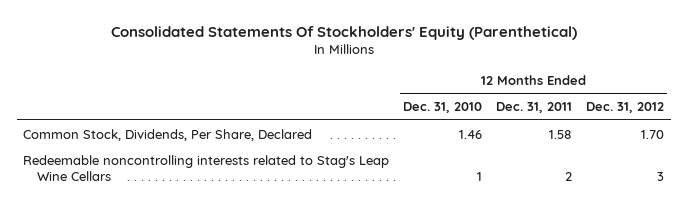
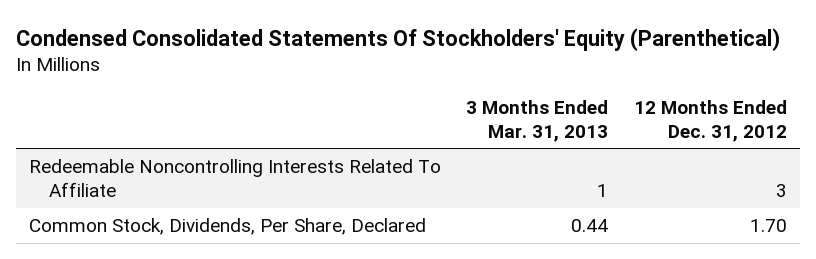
[110,25,577,40] Consolidated Statements Of Stockholders' Equity (Parenthetical) -> [16,27,781,51] Condensed Consolidated Statements Of Stockholders' Equity (Parenthetical)
[403,102,483,114] Dec. 31, 2010 -> none
[496,102,573,114] Dec. 31, 2011 -> none
none -> [466,99,609,142] 3 Months Ended Mar. 31, 2013
none -> [29,158,442,198] Redeemable Noncontrolling Interests Related To Affiliate
[23,154,390,182] Redeemable noncontrolling interests related to Stag's Leap Wine Cellars -> none

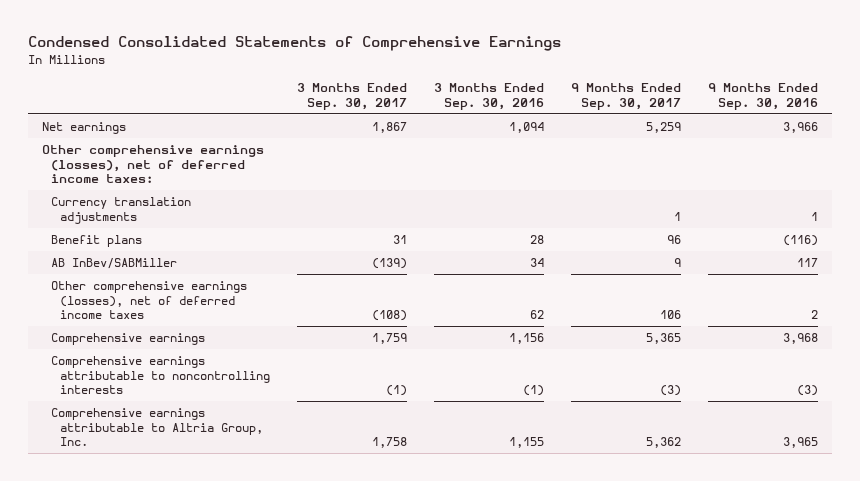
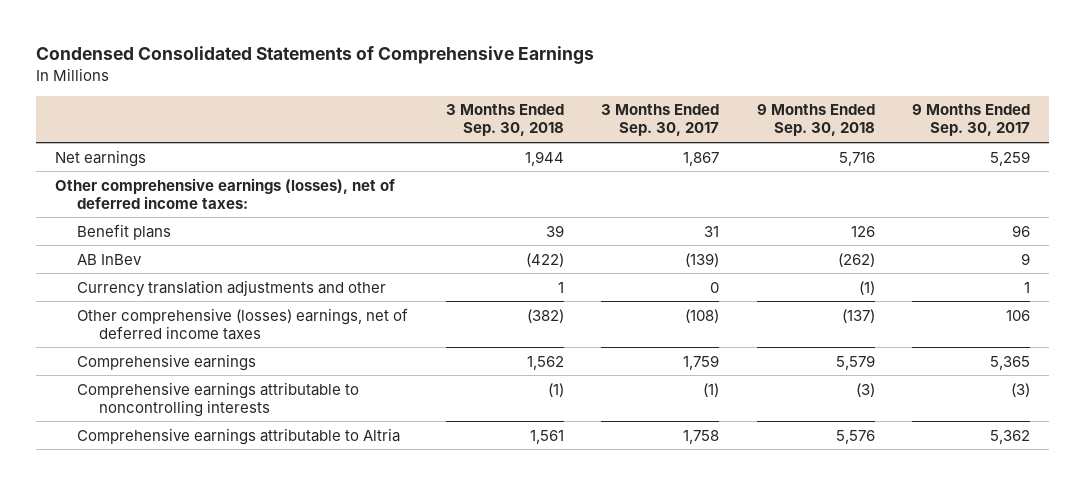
[434,83,545,110] 3 Months Ended Sep. 30, 2016 -> none
[708,83,819,110] 9 Months Ended Sep. 30, 2016 -> none
none -> [445,104,564,137] 3 Months Ended Sep. 30, 2018
none -> [756,104,875,137] 9 Months Ended Sep. 30, 2018
[51,197,192,224] Currency translation adjustments -> none
[51,258,178,270] AB InBev/SABMiller -> [76,253,142,265] AB InBev
none -> [76,279,386,297] Currency translation adjustments and other
[51,281,248,319] Other comprehensive earnings (losses), net of deferred income taxes -> [76,307,408,340] Other comprehensive (losses) earnings, net of deferred income taxes
[51,408,264,446] Comprehensive earnings attributable to Altria Group, Inc. -> [76,427,400,445] Comprehensive earnings attributable to Altria

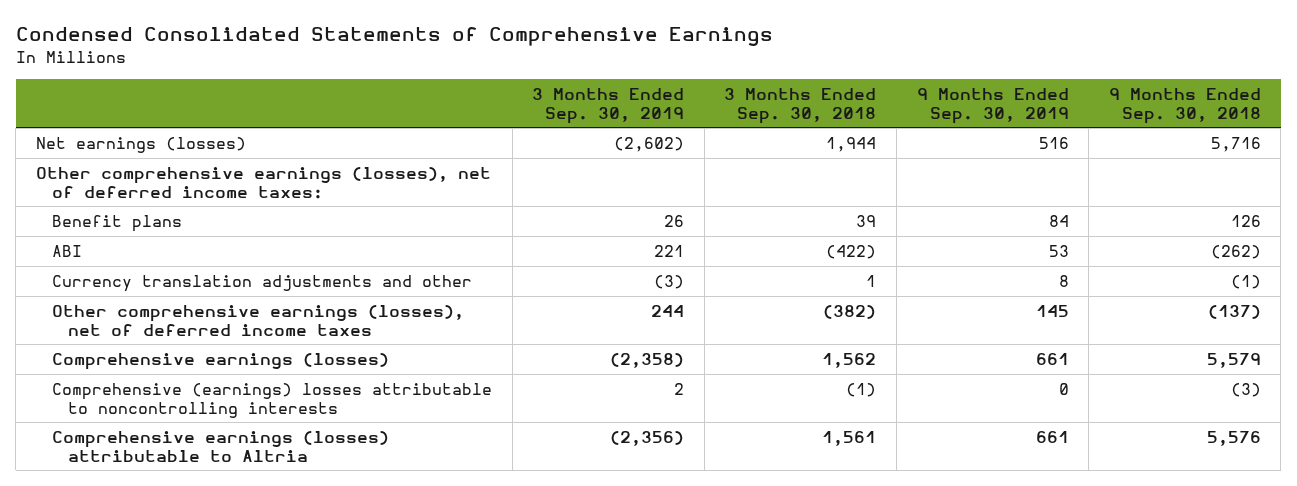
[601,104,720,137] 3 Months Ended Sep. 30, 2017 -> none
[912,104,1031,137] 9 Months Ended Sep. 30, 2017 -> none
none -> [532,87,685,124] 3 Months Ended Sep. 30, 2019
none -> [916,87,1069,124] 9 Months Ended Sep. 30, 2019
[55,149,147,167] Net earnings -> [35,136,246,153] Net earnings (losses)
[76,253,142,265] AB InBev -> [52,244,83,257] ABI
[76,307,408,340] Other comprehensive (losses) earnings, net of deferred income taxes -> [52,304,465,336] Other comprehensive earnings (losses), net of deferred income taxes
[76,353,256,371] Comprehensive earnings -> [52,352,390,370] Comprehensive earnings (losses)
[76,381,359,417] Comprehensive earnings attributable to noncontrolling interests -> [52,382,493,418] Comprehensive (earnings) losses attributable to noncontrolling interests
[76,427,400,445] Comprehensive earnings attributable to Altria -> [52,430,390,462] Comprehensive earnings (losses) attributable to Altria

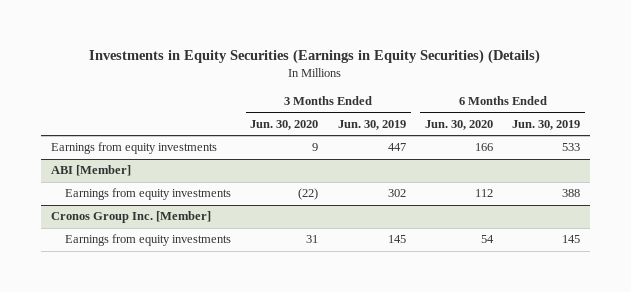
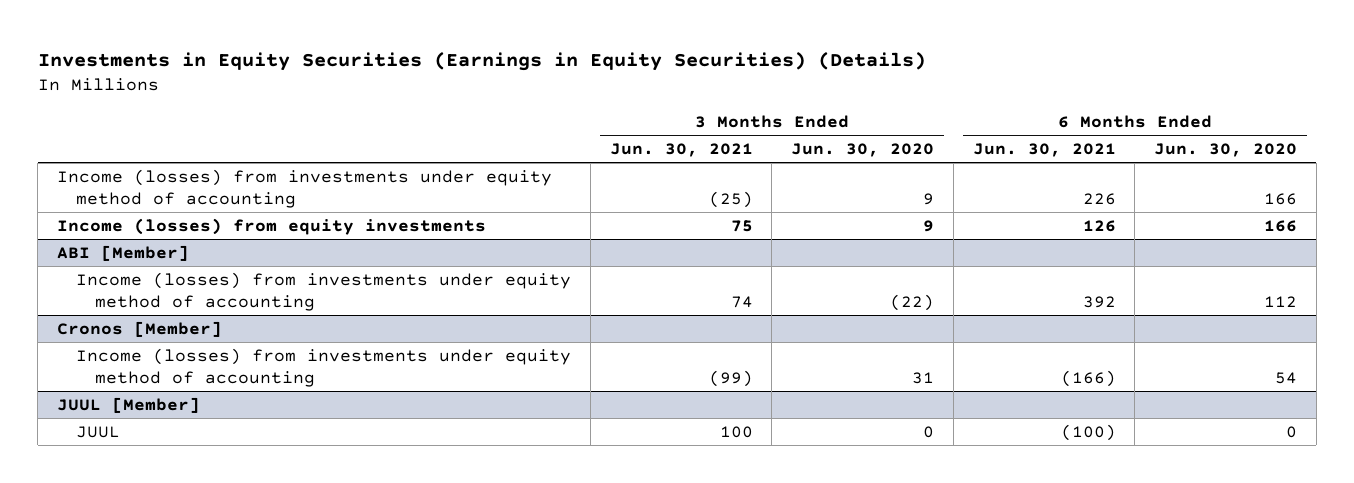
[337,120,406,131] Jun. 30, 2019 -> none
[512,120,581,131] Jun. 30, 2019 -> none
none -> [609,143,753,158] Jun. 30, 2021
none -> [972,143,1116,158] Jun. 30, 2021
[50,142,217,155] Earnings from equity investments -> [57,168,553,208] Income (losses) from investments under equity method of accounting
none -> [57,217,487,235] Income (losses) from equity investments
[65,188,232,201] Earnings from equity investments -> [76,271,572,311] Income (losses) from investments under equity method of accounting
[50,211,211,224] Cronos Group Inc. [Member] -> [57,320,223,337] Cronos [Member]
[65,234,232,247] Earnings from equity investments -> [76,347,572,387] Income (losses) from investments under equity method of accounting
none -> [57,396,201,413] JUUL [Member]
none -> [76,425,121,438] JUUL

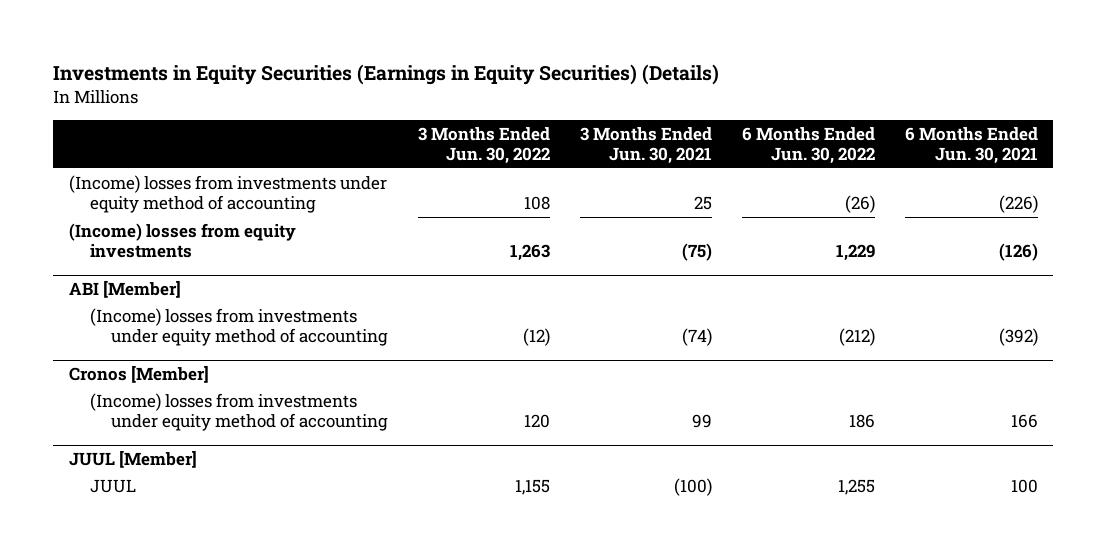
[791,143,935,158] Jun. 30, 2020 -> none
[1154,143,1298,158] Jun. 30, 2020 -> none
none -> [417,126,550,165] 3 Months Ended Jun. 30, 2022
none -> [741,126,875,165] 6 Months Ended Jun. 30, 2022
[57,168,553,208] Income (losses) from investments under equity method of accounting -> [68,174,387,214] (Income) losses from investments under equity method of accounting
[708,190,753,208] (25) -> [693,196,712,211] 25
[1082,192,1116,205] 226 -> [999,195,1039,214] (226)
[57,217,487,235] Income (losses) from equity investments -> [68,222,296,259] (Income) losses from equity investments
[730,219,753,232] 75 -> [681,243,712,262] (75)
[1082,219,1116,232] 126 -> [999,243,1039,262] (126)
[76,271,572,311] Income (losses) from investments under equity method of accounting -> [89,307,388,347] (Income) losses from investments under equity method of accounting
[730,295,753,308] 74 -> [681,328,712,347] (74)
[1082,295,1116,308] 392 -> [999,328,1039,347] (392)
[76,347,572,387] Income (losses) from investments under equity method of accounting -> [89,392,388,432] (Income) losses from investments under equity method of accounting
[708,369,753,387] (99) -> [691,414,712,429] 99
[1060,369,1116,387] (166) -> [1011,414,1039,429] 166
[719,425,753,438] 100 -> [673,477,712,496] (100)
[1060,423,1116,441] (100) -> [1011,478,1039,493] 100

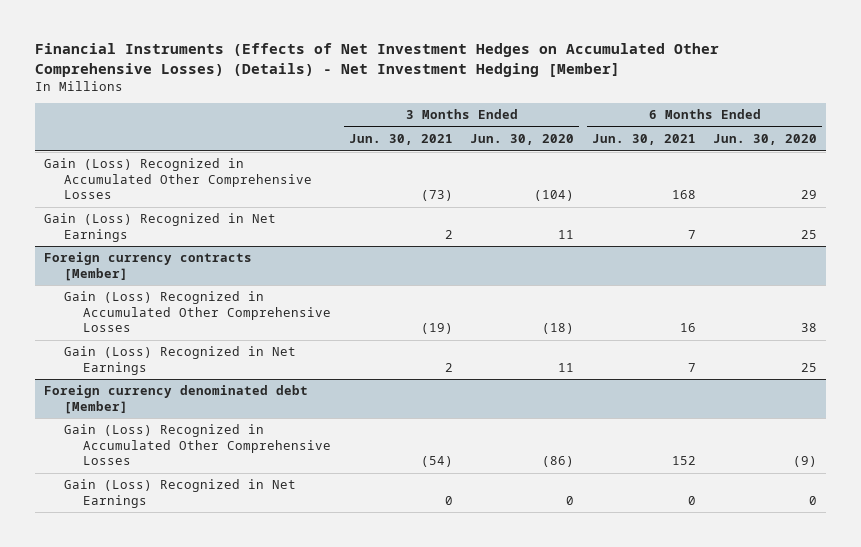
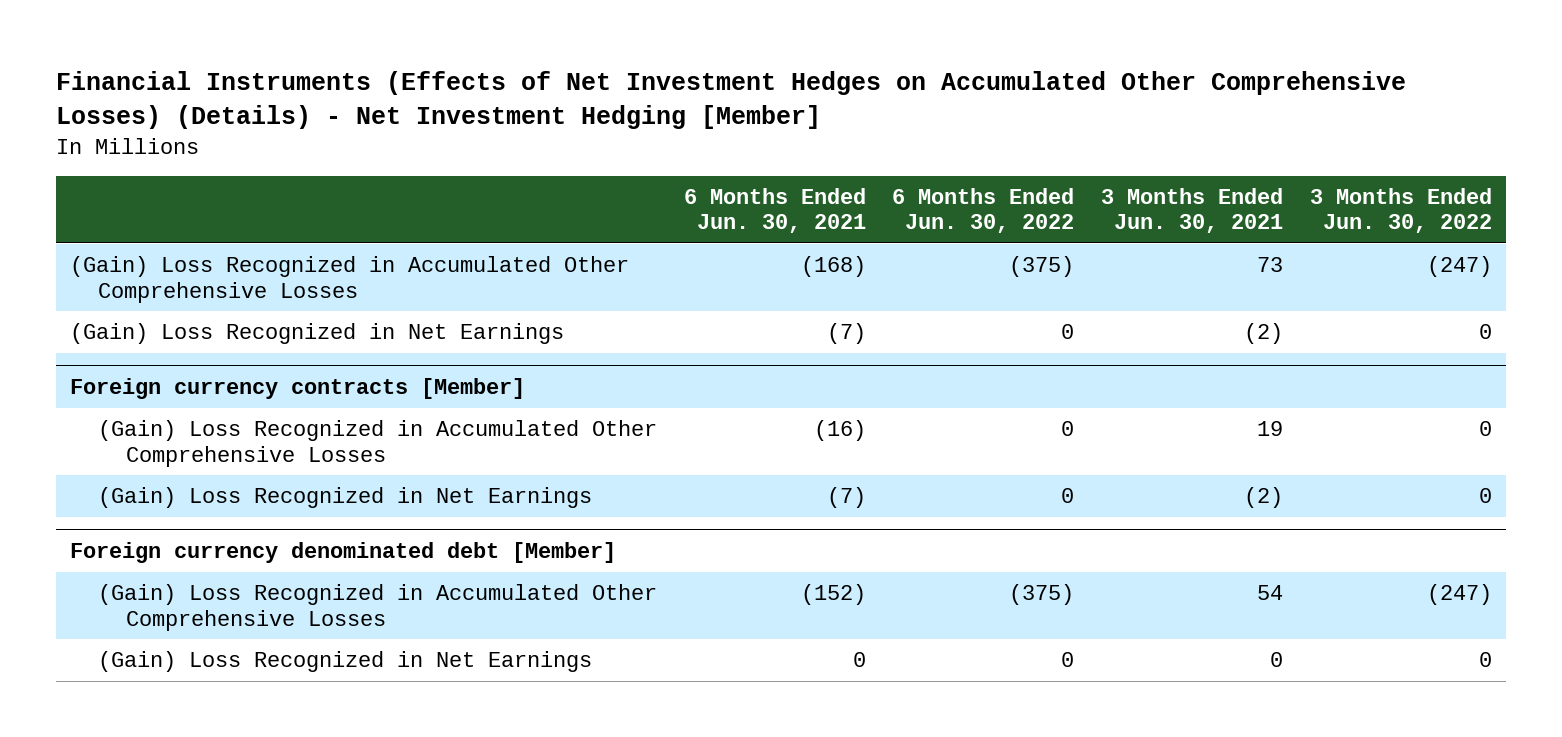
[470,134,575,146] Jun. 30, 2020 -> none
[713,134,818,146] Jun. 30, 2020 -> none
none -> [892,187,1075,234] 6 Months Ended Jun. 30, 2022
none -> [1310,187,1493,234] 3 Months Ended Jun. 30, 2022
[43,158,312,200] Gain (Loss) Recognized in Accumulated Other Comprehensive Losses -> [69,256,629,303] (Gain) Loss Recognized in Accumulated Other Comprehensive Losses
[420,190,453,202] (73) -> [1257,257,1284,273] 73
[671,190,696,200] 168 -> [800,256,866,278] (168)
[43,213,276,242] Gain (Loss) Recognized in Net Earnings -> [69,323,564,345] (Gain) Loss Recognized in Net Earnings
[444,229,453,239] 2 -> [1244,323,1284,345] (2)
[687,229,696,239] 7 -> [826,323,866,345] (7)
[63,291,332,333] Gain (Loss) Recognized in Accumulated Other Comprehensive Losses -> [97,420,657,467] (Gain) Loss Recognized in Accumulated Other Comprehensive Losses
[420,323,453,335] (19) -> [1257,421,1284,437] 19
[679,323,696,333] 16 -> [813,420,866,442] (16)
[63,346,296,375] Gain (Loss) Recognized in Net Earnings -> [97,487,592,509] (Gain) Loss Recognized in Net Earnings
[444,362,453,372] 2 -> [1244,487,1284,509] (2)
[687,362,696,372] 7 -> [826,487,866,509] (7)
[63,424,332,466] Gain (Loss) Recognized in Accumulated Other Comprehensive Losses -> [97,584,657,631] (Gain) Loss Recognized in Accumulated Other Comprehensive Losses
[420,456,453,468] (54) -> [1257,585,1284,601] 54
[671,456,696,466] 152 -> [800,584,866,606] (152)
[63,479,296,508] Gain (Loss) Recognized in Net Earnings -> [97,651,592,673] (Gain) Loss Recognized in Net Earnings

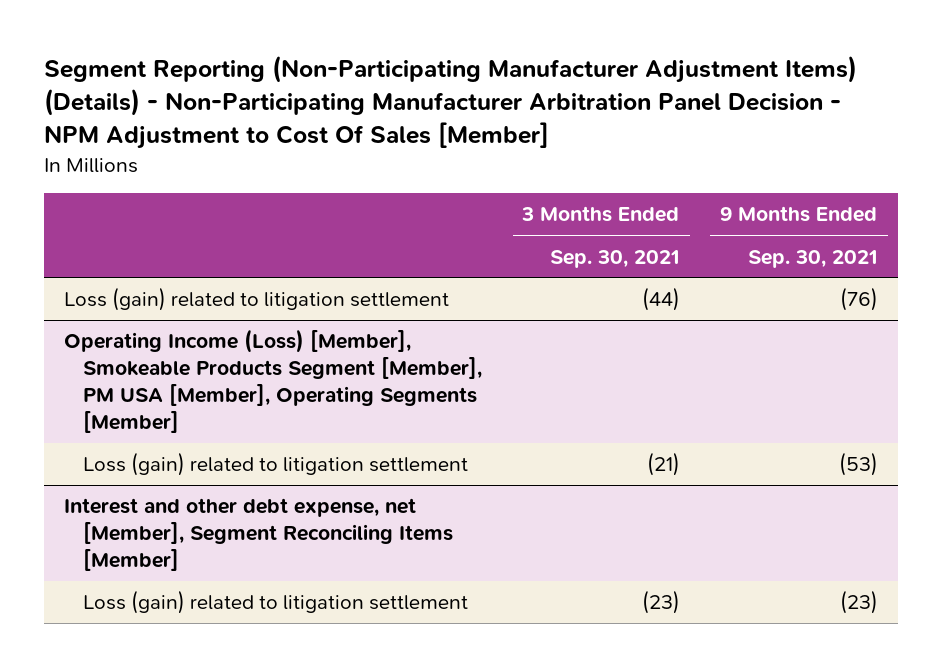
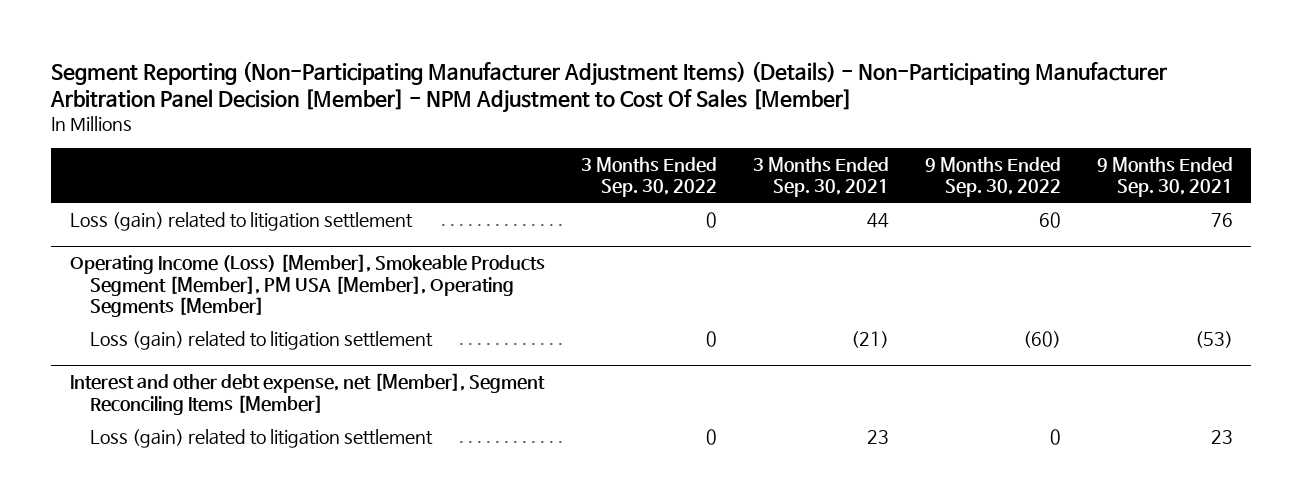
[43,54,857,149] Segment Reporting (Non-Participating Manufacturer Adjustment Items) (Details) - Non-Participating Manufacturer Arbitration Panel Decision - NPM Adjustment to Cost Of Sales [Member] -> [50,60,1168,114] Segment Reporting (Non-Participating Manufacturer Adjustment Items) (Details) - Non-Participating Manufacturer Arbitration Panel Decision [Member] - NPM Adjustment to Cost Of Sales [Member]
none -> [580,156,717,198] 3 Months Ended Sep. 30, 2022
none -> [925,156,1062,198] 9 Months Ended Sep. 30, 2022
[641,287,680,312] (44) -> [866,212,889,228] 44
[839,287,878,312] (76) -> [1211,212,1234,227] 76
[641,590,680,615] (23) -> [866,429,889,444] 23
[839,590,878,615] (23) -> [1211,429,1234,444] 23

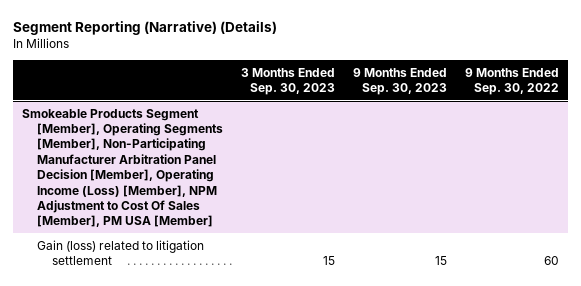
[50,60,1168,114] Segment Reporting (Non-Participating Manufacturer Adjustment Items) (Details) - Non-Participating Manufacturer Arbitration Panel Decision [Member] - NPM Adjustment to Cost Of Sales [Member] -> [13,20,278,35] Segment Reporting (Narrative) (Details)
[580,156,717,198] 3 Months Ended Sep. 30, 2022 -> none
[752,156,889,198] 3 Months Ended Sep. 30, 2021 -> none
[1097,156,1234,198] 9 Months Ended Sep. 30, 2021 -> none
none -> [241,67,336,96] 3 Months Ended Sep. 30, 2023
none -> [353,67,448,96] 9 Months Ended Sep. 30, 2023
[69,254,545,317] Operating Income (Loss) [Member], Smokeable Products Segment [Member], PM USA [Member], Operating Segments [Member] -> none
[89,330,433,350] Loss (gain) related to litigation settlement -> none
[69,373,545,415] Interest and other debt expense, net [Member], Segment Reconciling Items [Member] -> none
[89,428,433,448] Loss (gain) related to litigation settlement -> none
none -> [22,108,224,228] Smokeable Products Segment [Member], Operating Segments [Member], Non-Participating Manufacturer Arbitration Panel Decision [Member], Operating Income (Loss) [Member], NPM Adjustment to Cost Of Sales [Member], PM USA [Member]
[69,211,413,231] Loss (gain) related to litigation settlement -> [37,239,205,266] Gain (loss) related to litigation settlement

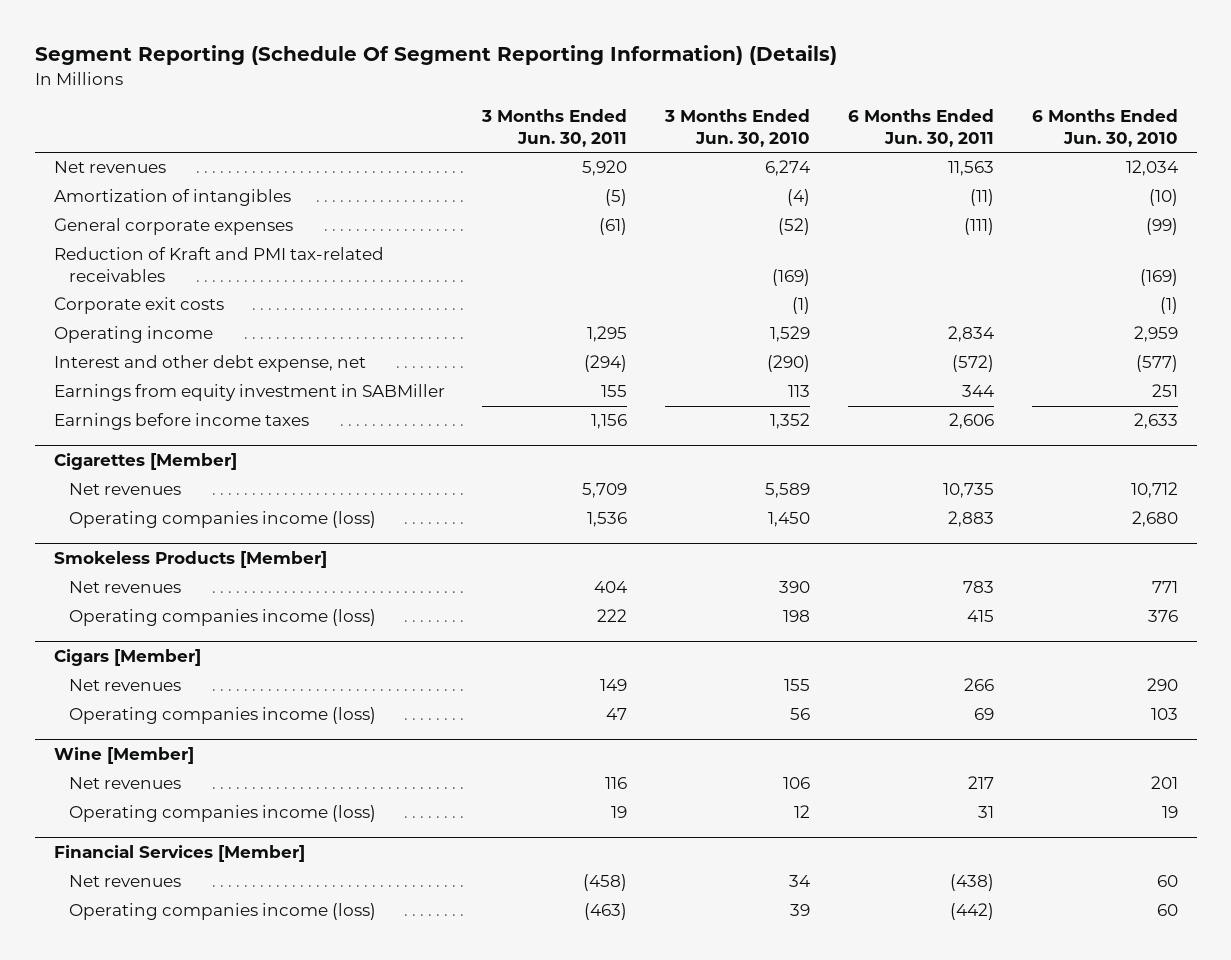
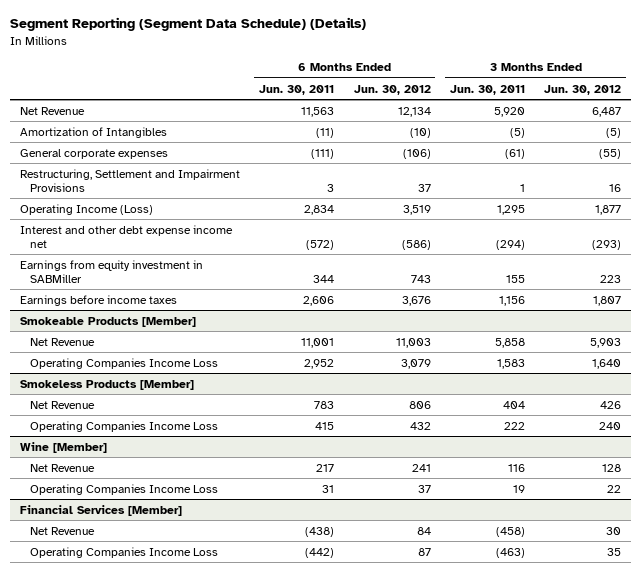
[34,45,837,66] Segment Reporting (Schedule Of Segment Reporting Information) (Details) -> [10,17,367,32] Segment Reporting (Segment Data Schedule) (Details)
[664,109,811,147] 3 Months Ended Jun. 30, 2010 -> none
[1031,109,1178,147] 6 Months Ended Jun. 30, 2010 -> none
none -> [353,84,431,95] Jun. 30, 2012
none -> [544,84,622,95] Jun. 30, 2012
[53,161,166,174] Net revenues -> [19,106,85,115] Net Revenue
[53,189,291,207] Amortization of intangibles -> [19,126,167,138] Amortization of Intangibles
[53,247,384,282] Reduction of Kraft and PMI tax-related receivables -> none
[53,297,224,315] Corporate exit costs -> none
none -> [19,168,240,192] Restructuring, Settlement and Impairment Provisions
[53,326,213,344] Operating income -> [19,203,153,215] Operating Income (Loss)
[53,355,366,373] Interest and other debt expense, net -> [19,224,233,248] Interest and other debt expense income net
[53,453,237,471] Cigarettes [Member] -> none
none -> [19,316,196,327] Smokeable Products [Member]
[68,483,181,496] Net revenues -> [30,337,96,346] Net Revenue
[582,483,628,499] 5,709 -> [494,337,525,348] 5,858
[942,483,994,499] 10,735 -> [301,337,335,348] 11,001
[68,511,376,529] Operating companies income (loss) -> [30,357,219,369] Operating Companies Income Loss
[587,512,628,528] 1,536 -> [496,358,525,369] 1,583
[947,511,994,528] 2,883 -> [304,358,335,369] 2,952
[53,649,201,667] Cigars [Member] -> none
[68,679,181,692] Net revenues -> none
[68,707,376,725] Operating companies income (loss) -> none
[68,581,181,594] Net revenues -> [30,400,96,409] Net Revenue
[68,609,376,627] Operating companies income (loss) -> [30,420,219,432] Operating Companies Income Loss
[68,777,181,790] Net revenues -> [30,463,96,472] Net Revenue
[68,805,376,823] Operating companies income (loss) -> [30,483,219,495] Operating Companies Income Loss
[68,875,181,888] Net revenues -> [30,526,96,535] Net Revenue
[68,903,376,921] Operating companies income (loss) -> [30,546,219,558] Operating Companies Income Loss

